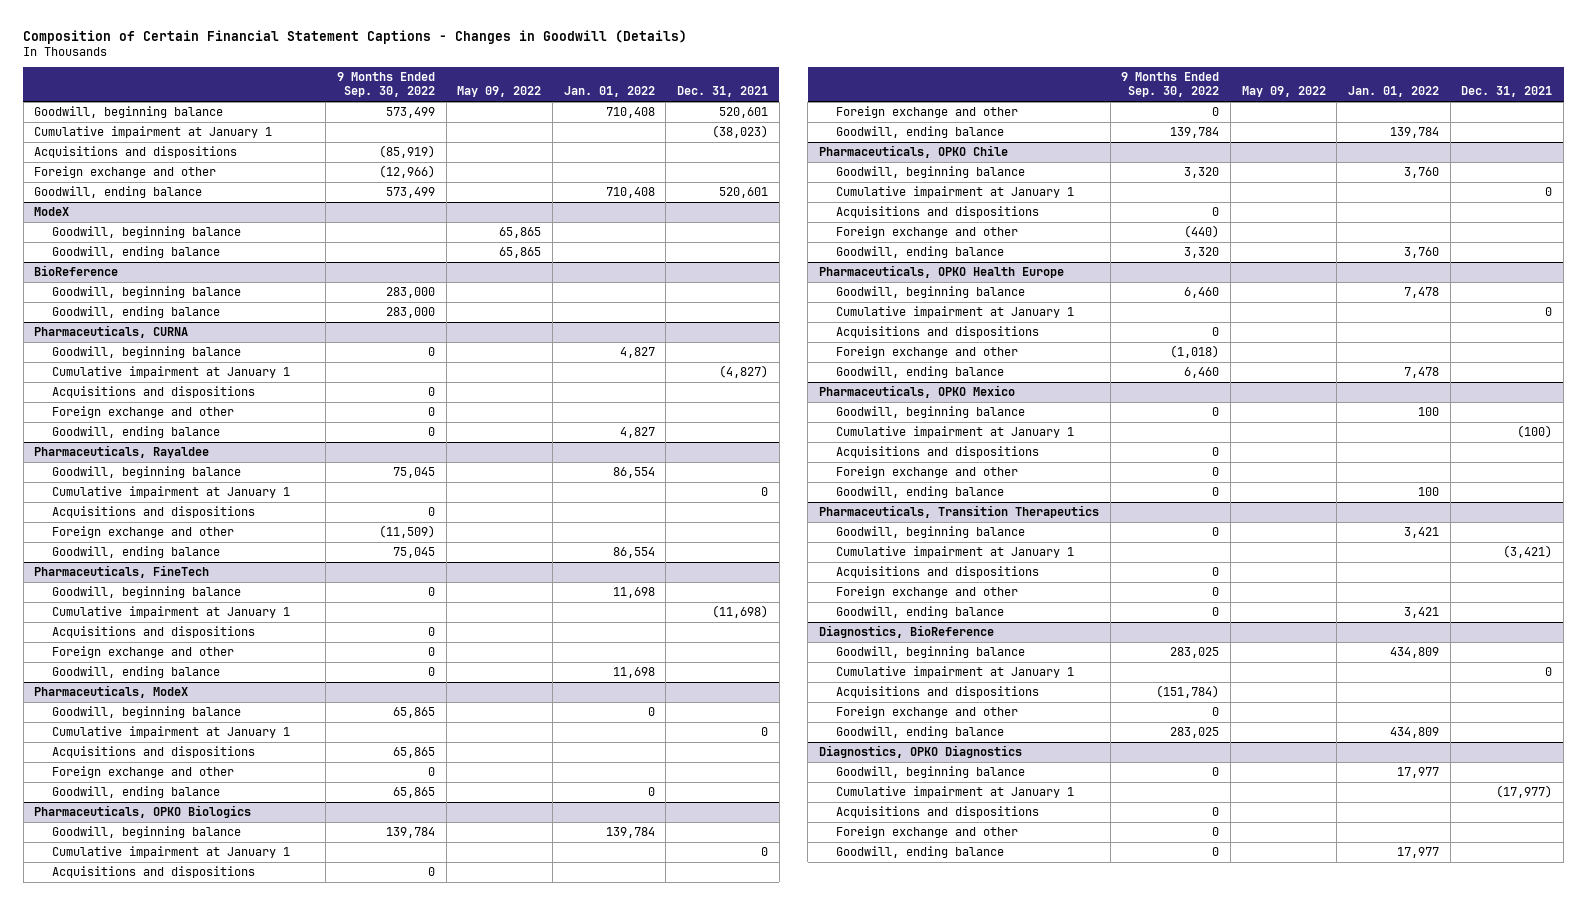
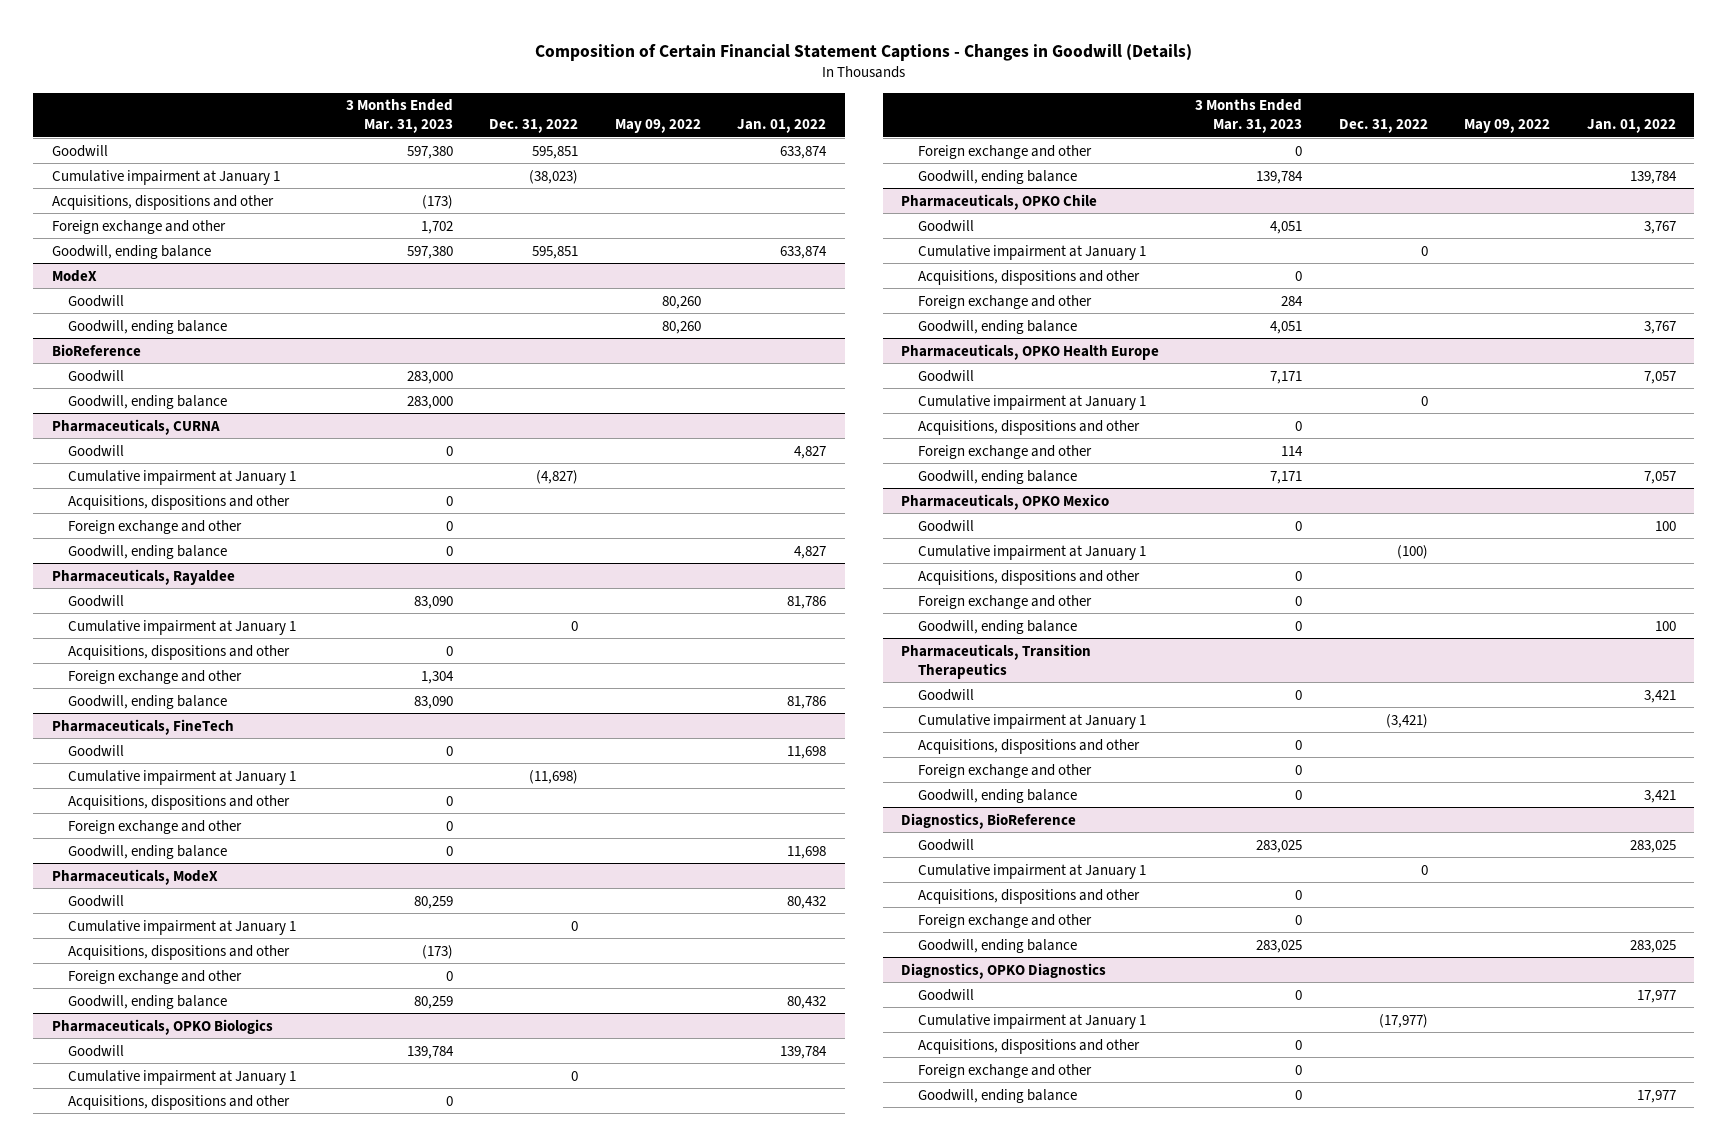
[336,72,435,98] 9 Months Ended Sep. 30, 2022 -> none
[677,86,769,98] Dec. 31, 2021 -> none
none -> [346,99,454,134] 3 Months Ended Mar. 31, 2023
none -> [489,119,579,134] Dec. 31, 2022
[34,105,224,118] Goodwill, beginning balance -> [51,144,108,157] Goodwill
[605,106,655,118] 710,408 -> [780,145,828,159] 633,874
[34,145,238,158] Acquisitions and dispositions -> [51,194,274,210] Acquisitions, dispositions and other
[605,186,655,198] 710,408 -> [780,245,828,259] 633,874
[51,225,241,238] Goodwill, beginning balance -> [68,294,125,307] Goodwill
[499,226,542,238] 65,865 -> [661,295,701,309] 80,260
[499,246,542,258] 65,865 -> [661,320,701,334] 80,260
[51,285,241,298] Goodwill, beginning balance -> [68,369,125,382] Goodwill
[51,345,241,358] Goodwill, beginning balance -> [68,444,125,457] Goodwill
[51,385,255,398] Acquisitions and dispositions -> [68,494,291,510] Acquisitions, dispositions and other
[51,465,241,478] Goodwill, beginning balance -> [68,594,125,607] Goodwill
[612,466,655,478] 86,554 -> [787,595,827,609] 81,786
[51,505,255,518] Acquisitions and dispositions -> [68,644,291,660] Acquisitions, dispositions and other
[612,546,655,558] 86,554 -> [787,695,827,709] 81,786
[51,585,241,598] Goodwill, beginning balance -> [68,744,125,757] Goodwill
[51,625,255,638] Acquisitions and dispositions -> [68,794,291,810] Acquisitions, dispositions and other
[51,705,241,718] Goodwill, beginning balance -> [68,894,125,907] Goodwill
[647,706,655,716] 0 -> [787,895,827,909] 80,432
[51,745,255,758] Acquisitions and dispositions -> [68,944,291,960] Acquisitions, dispositions and other
[647,786,655,796] 0 -> [787,995,827,1009] 80,432
[51,825,241,838] Goodwill, beginning balance -> [68,1044,125,1057] Goodwill
[51,865,255,878] Acquisitions and dispositions -> [68,1094,291,1110] Acquisitions, dispositions and other
[836,165,1026,178] Goodwill, beginning balance -> [917,219,974,232] Goodwill
[1404,166,1440,178] 3,760 -> [1643,220,1676,234] 3,767
[836,205,1040,218] Acquisitions and dispositions -> [917,269,1140,285] Acquisitions, dispositions and other
[1404,246,1440,258] 3,760 -> [1643,320,1676,334] 3,767
[836,285,1026,298] Goodwill, beginning balance -> [917,369,974,382] Goodwill
[1404,286,1440,298] 7,478 -> [1643,370,1676,384] 7,057
[836,325,1040,338] Acquisitions and dispositions -> [917,419,1140,435] Acquisitions, dispositions and other
[1404,366,1440,378] 7,478 -> [1643,470,1676,484] 7,057
[836,405,1026,418] Goodwill, beginning balance -> [917,519,974,532] Goodwill
[836,445,1040,458] Acquisitions and dispositions -> [917,569,1140,585] Acquisitions, dispositions and other
[836,525,1026,538] Goodwill, beginning balance -> [917,688,974,701] Goodwill
[836,565,1040,578] Acquisitions and dispositions -> [917,738,1140,754] Acquisitions, dispositions and other
[836,645,1026,658] Goodwill, beginning balance -> [917,838,974,851] Goodwill
[1390,646,1440,658] 434,809 -> [1629,839,1676,853] 283,025
[836,685,1040,698] Acquisitions and dispositions -> [917,888,1140,904] Acquisitions, dispositions and other
[1390,726,1440,738] 434,809 -> [1629,939,1676,953] 283,025
[836,765,1026,778] Goodwill, beginning balance -> [917,988,974,1001] Goodwill
[836,805,1040,818] Acquisitions and dispositions -> [917,1038,1140,1054] Acquisitions, dispositions and other

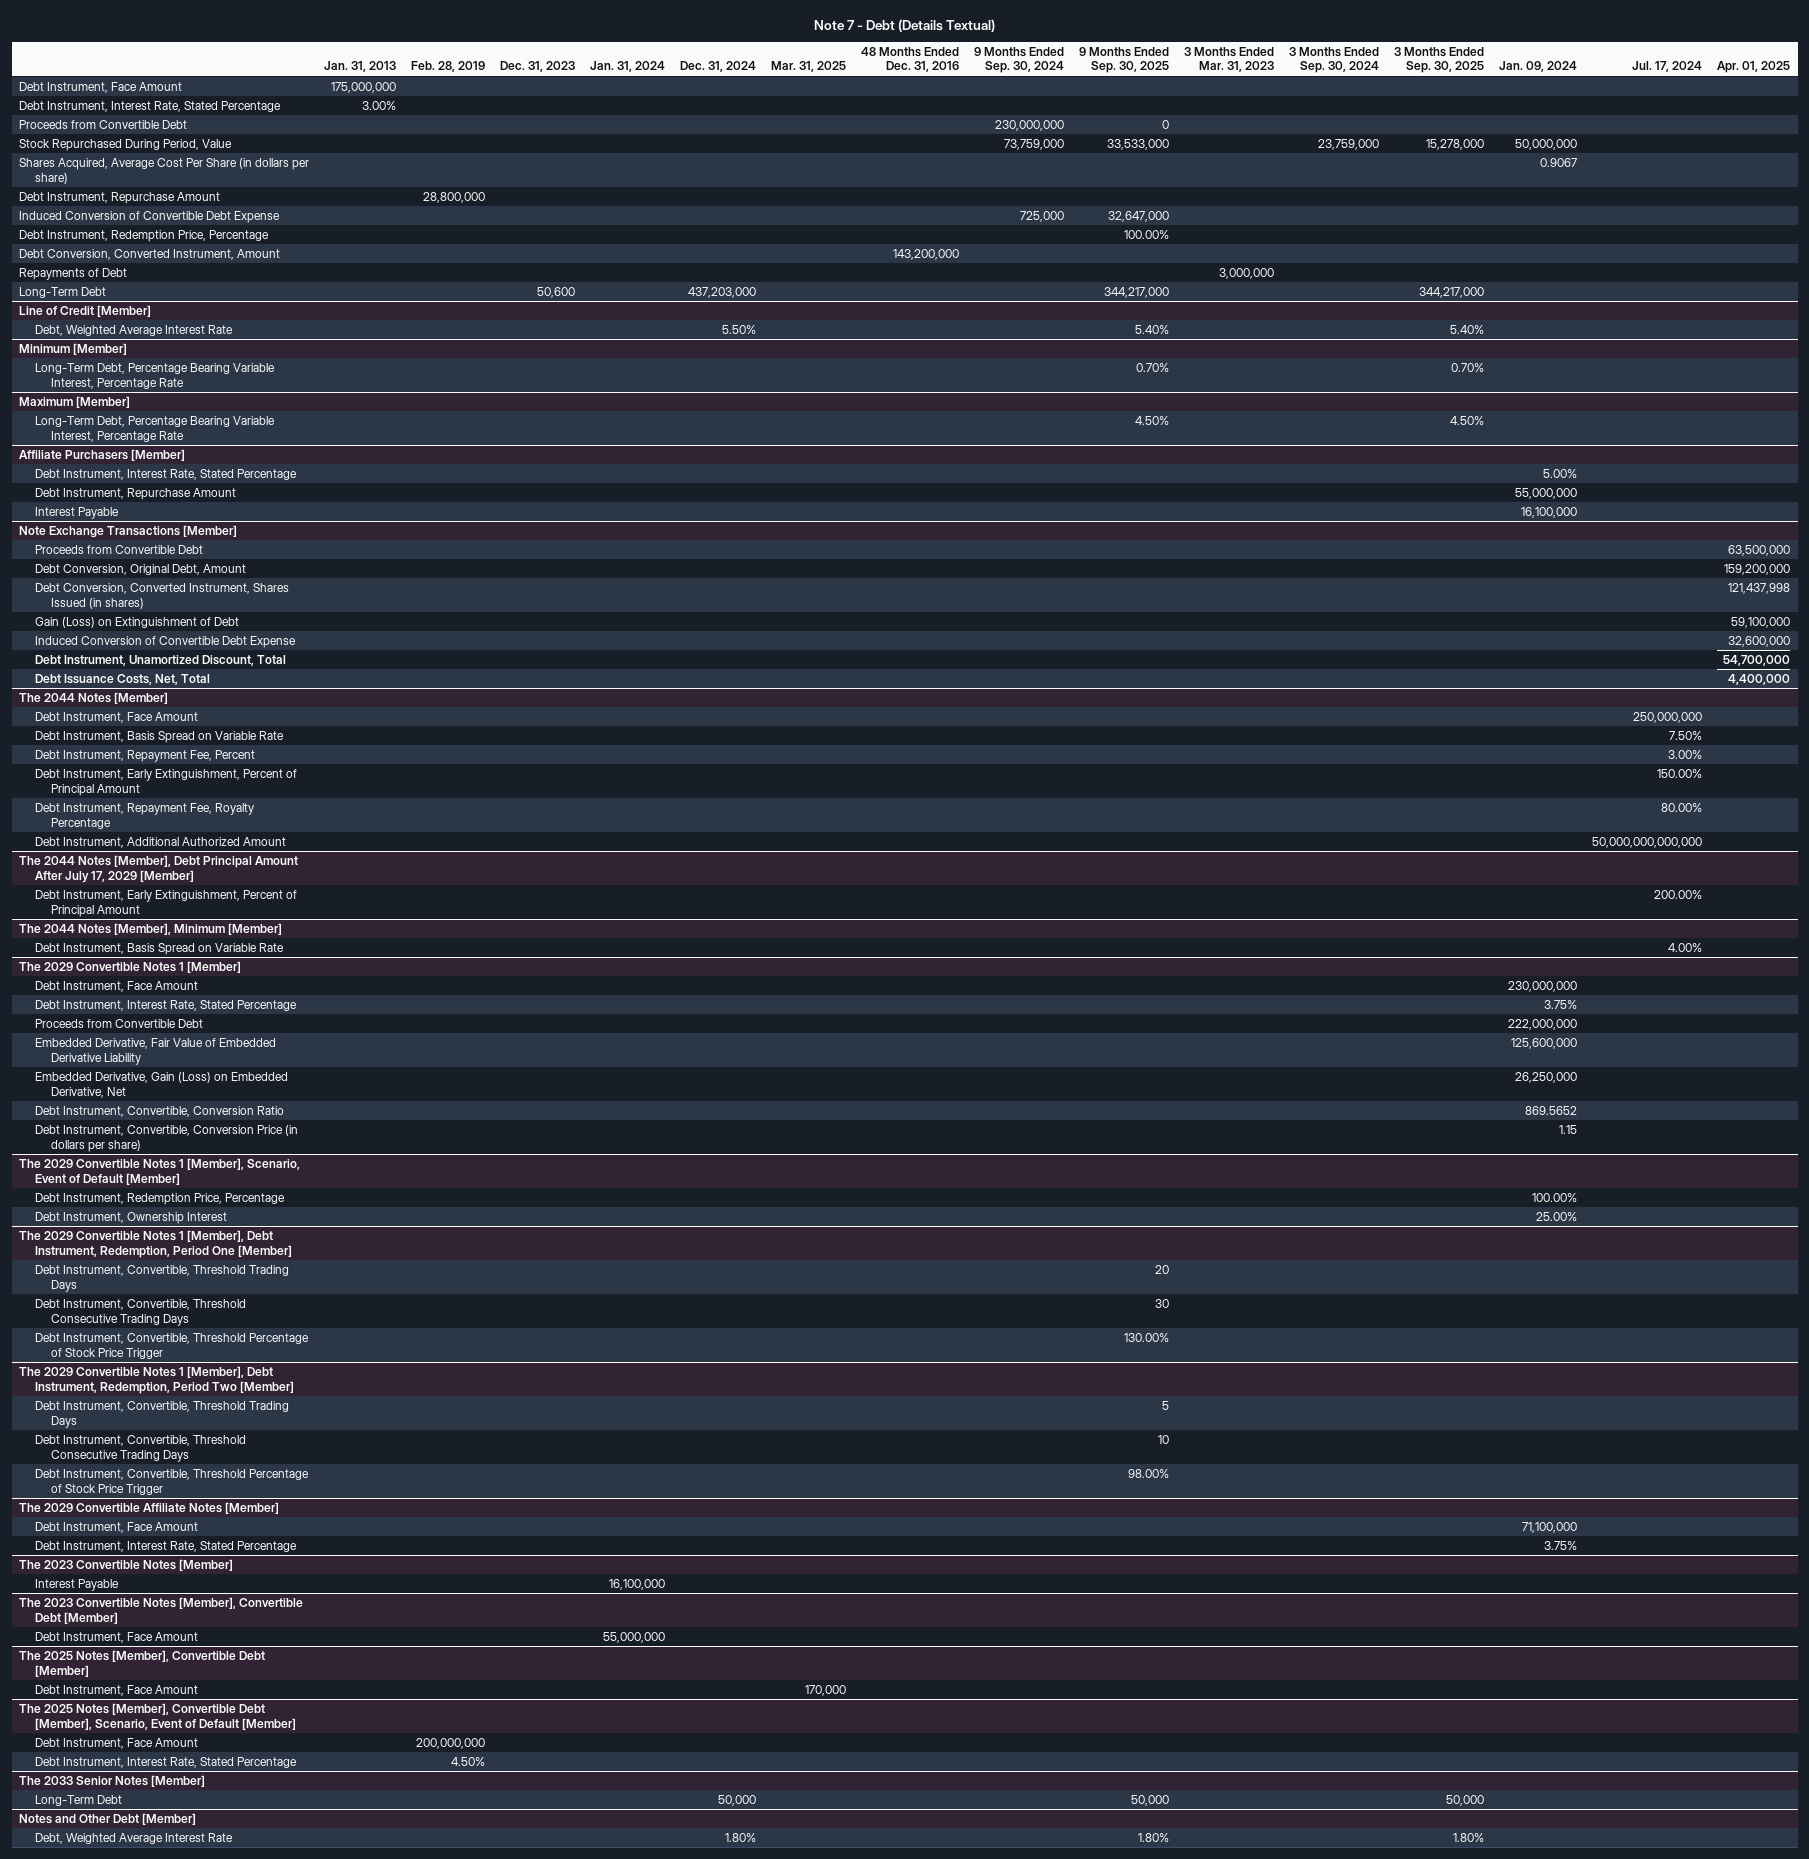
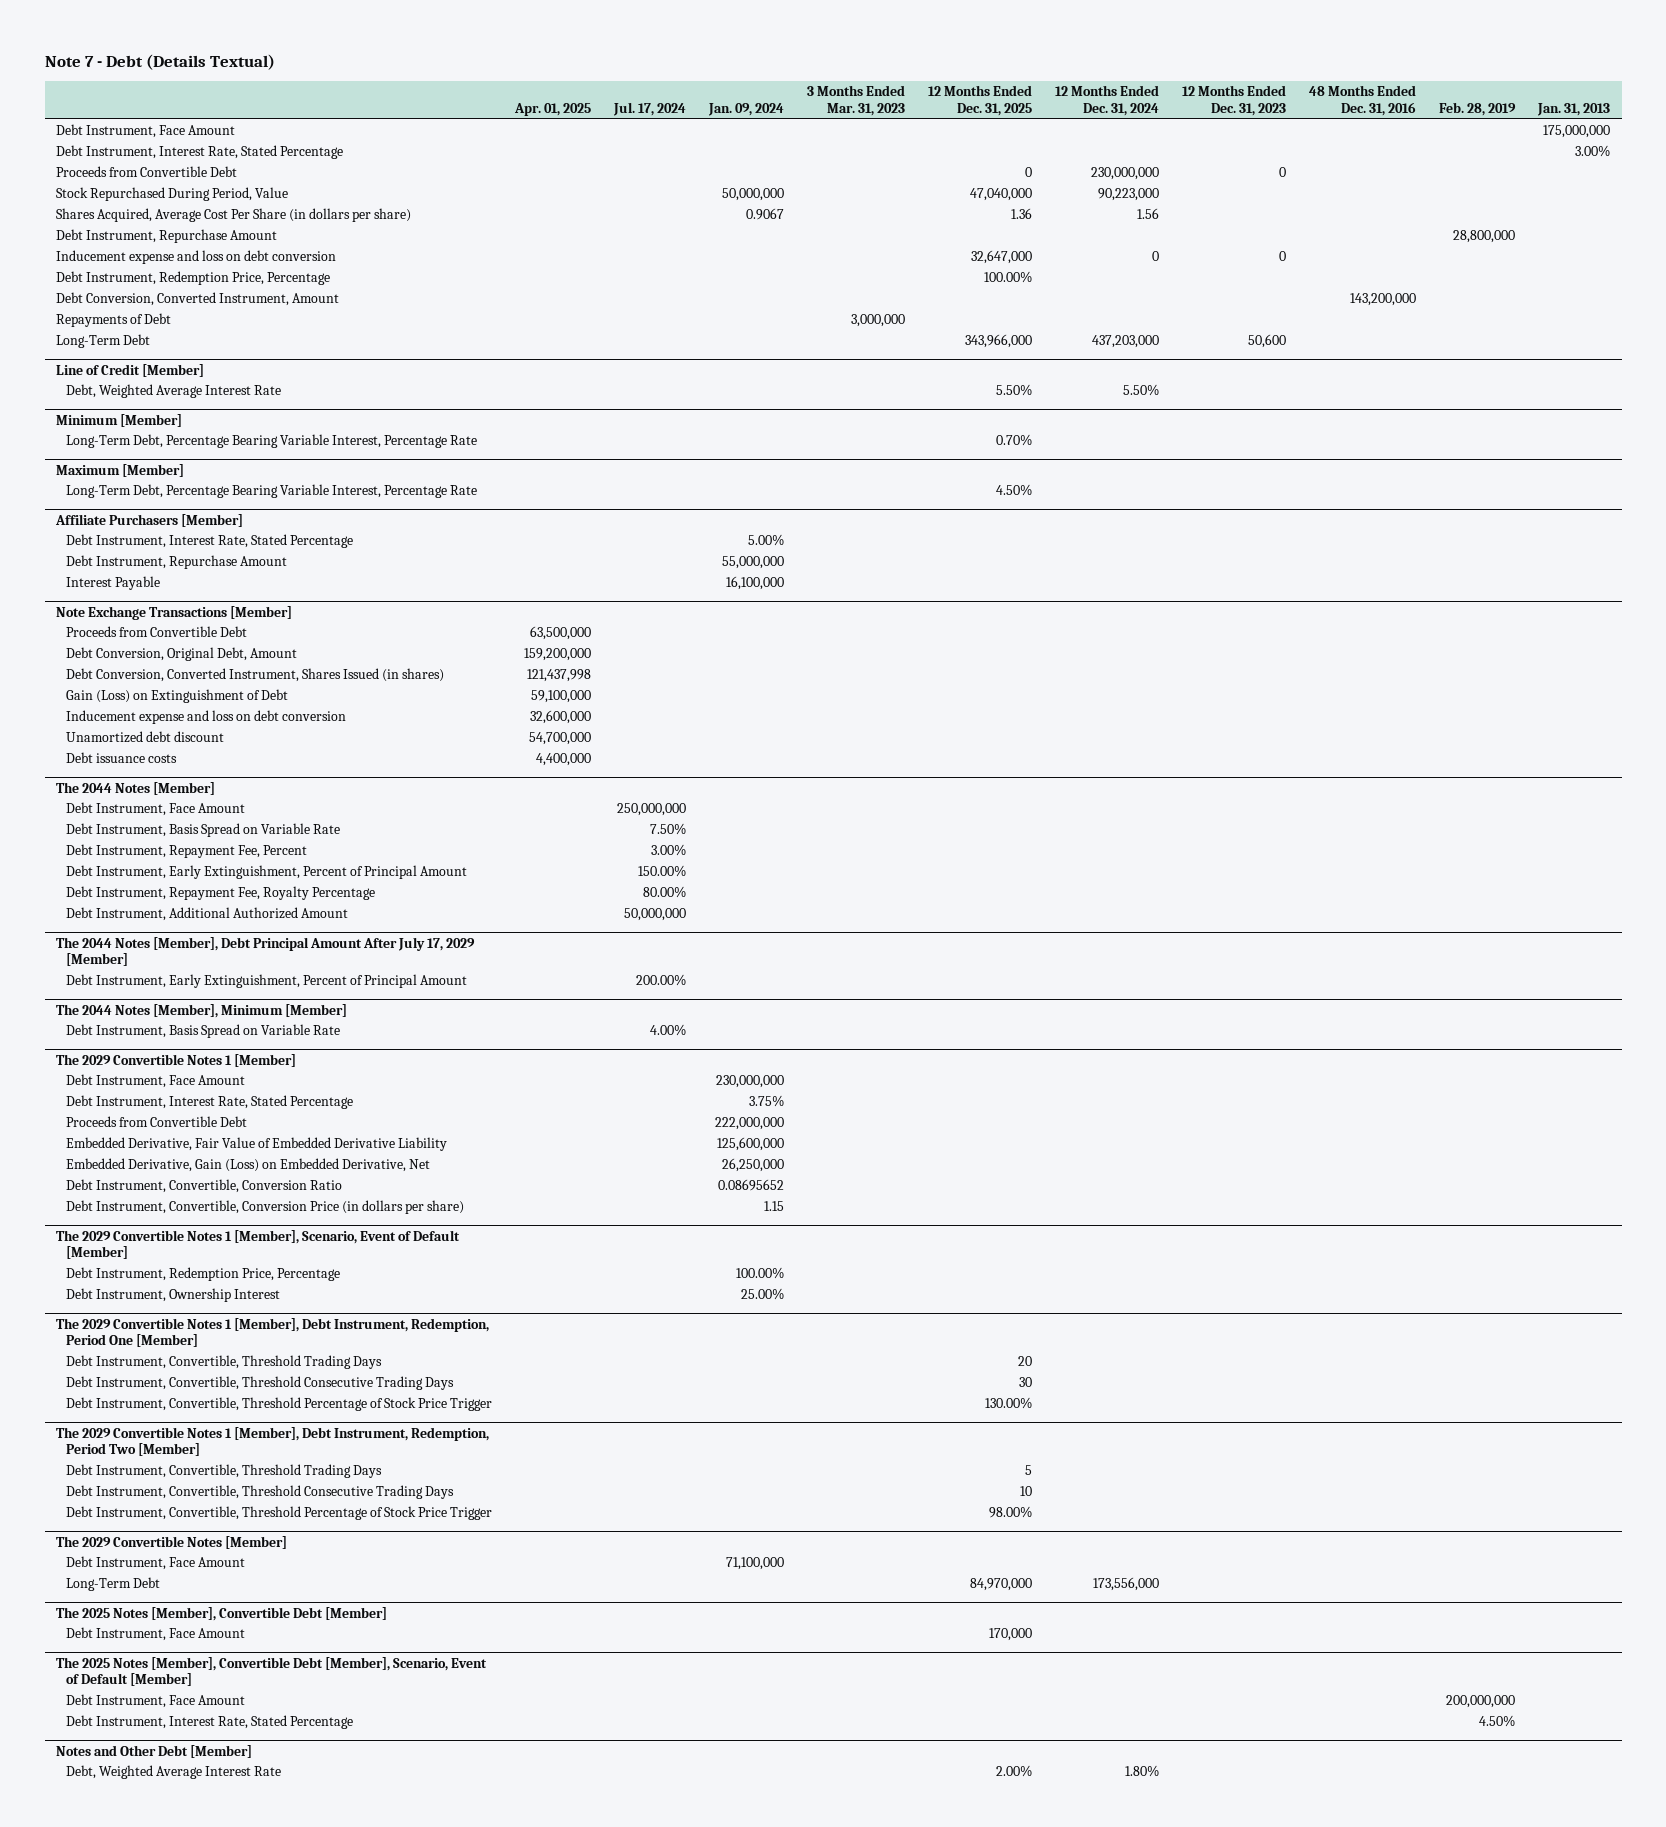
[500,61,576,73] Dec. 31, 2023 -> none
[590,61,666,73] Jan. 31, 2024 -> none
[680,61,757,73] Dec. 31, 2024 -> none
[771,61,847,73] Mar. 31, 2025 -> none
[974,46,1065,74] 9 Months Ended Sep. 30, 2024 -> none
[1079,46,1170,74] 9 Months Ended Sep. 30, 2025 -> none
[1289,46,1380,74] 3 Months Ended Sep. 30, 2024 -> none
[1394,46,1485,74] 3 Months Ended Sep. 30, 2025 -> none
none -> [928,85,1033,116] 12 Months Ended Dec. 31, 2025
none -> [1055,85,1160,116] 12 Months Ended Dec. 31, 2024
none -> [1182,85,1287,116] 12 Months Ended Dec. 31, 2023
[19,210,281,223] Induced Conversion of Convertible Debt Expense -> [56,250,337,265] Inducement expense and loss on debt conversion
[34,635,296,648] Induced Conversion of Convertible Debt Expense -> [66,710,347,725] Inducement expense and loss on debt conversion
[34,654,286,666] Debt Instrument, Unamortized Discount, Total -> [66,731,225,744] Unamortized debt discount
[34,673,210,685] Debt Issuance Costs, Net, Total -> [66,752,178,764] Debt issuance costs
[1592,836,1703,848] 50,000,000,000,000 -> [624,908,687,922] 50,000,000
[1525,1105,1578,1115] 869.5652 -> [718,1179,785,1192] 0.08695652
[19,1501,280,1514] The 2029 Convertible Affiliate Notes [Member] -> [56,1535,288,1549] The 2029 Convertible Notes [Member]
[34,1540,297,1552] Debt Instrument, Interest Rate, Stated Percentage -> none
[19,1558,234,1571] The 2023 Convertible Notes [Member] -> none
[34,1578,119,1591] Interest Payable -> none
[19,1596,304,1624] The 2023 Convertible Notes [Member], Convertible Debt [Member] -> none
[34,1631,198,1643] Debt Instrument, Face Amount -> none
none -> [66,1577,161,1592] Long-Term Debt
[19,1774,206,1787] The 2033 Senior Notes [Member] -> none
[34,1794,122,1806] Long-Term Debt -> none

